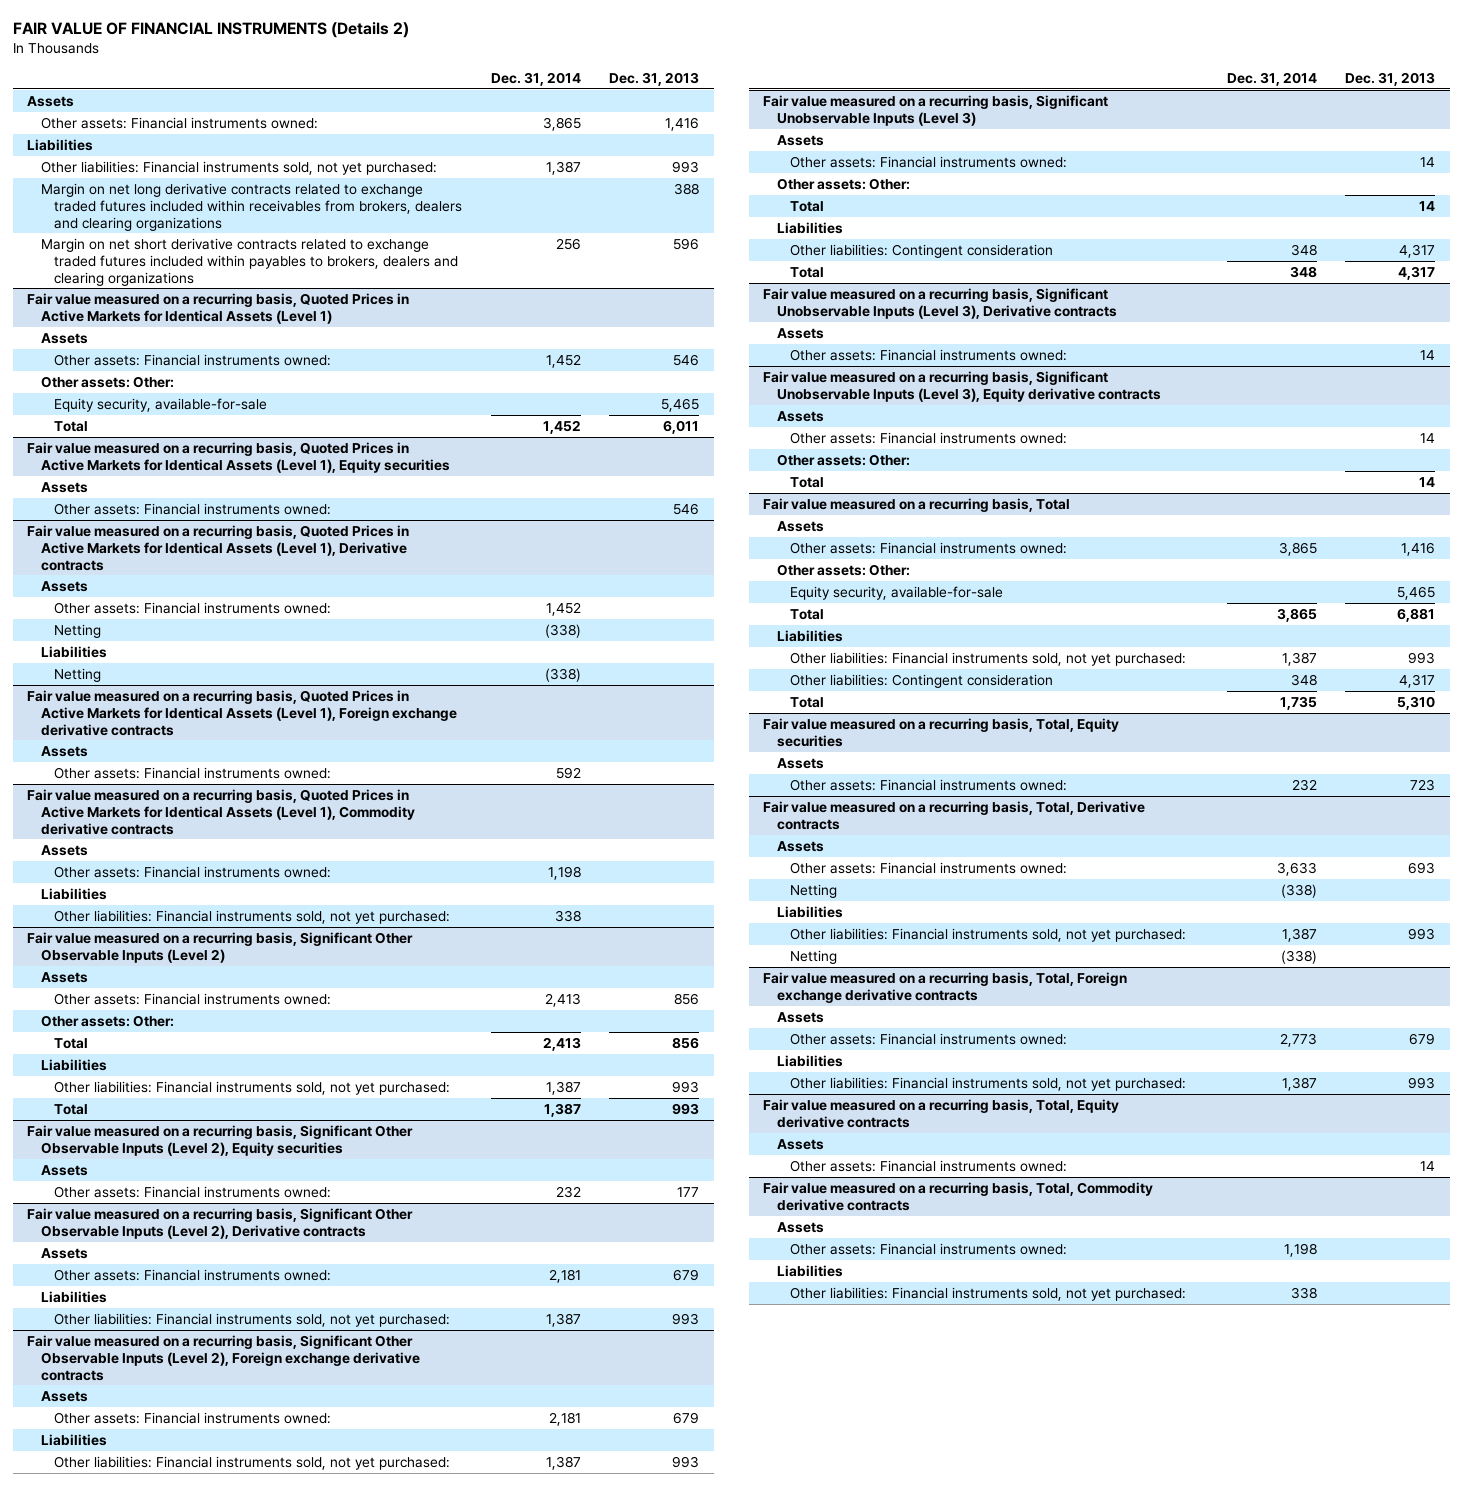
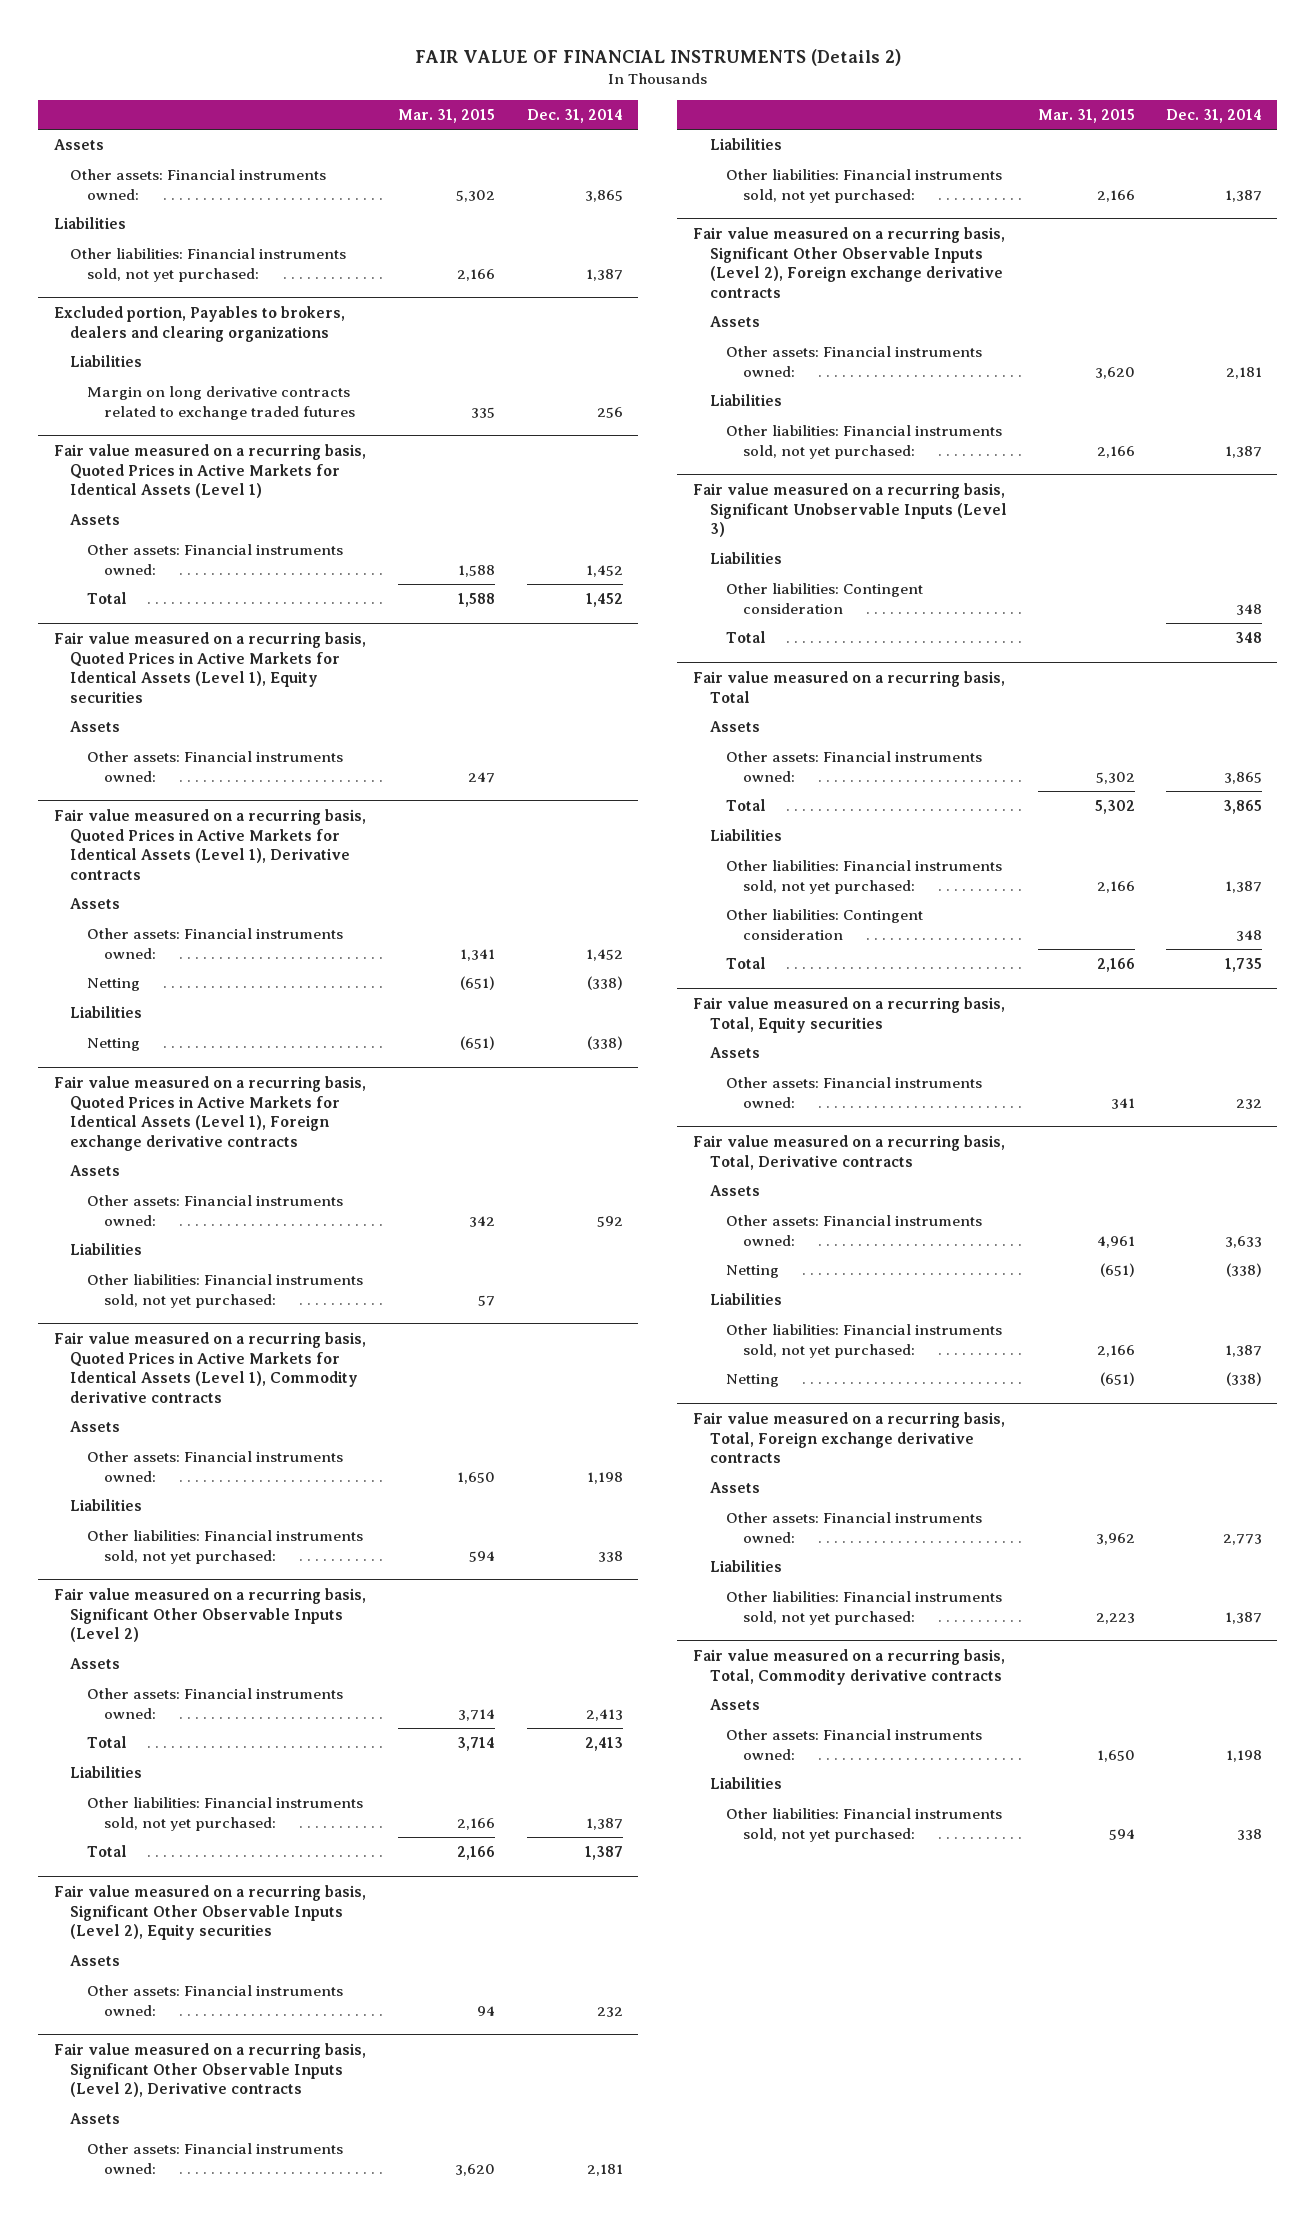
[609,71,700,86] Dec. 31, 2013 -> none
none -> [398,108,496,123] Mar. 31, 2015
[40,182,463,231] Margin on net long derivative contracts related to exchange traded futures included within receivables from brokers, dealers and clearing organizations -> none
none -> [53,306,345,342] Excluded portion, Payables to brokers, dealers and clearing organizations
none -> [70,355,143,368] Liabilities
[40,237,459,286] Margin on net short derivative contracts related to exchange traded futures included within payables to brokers, dealers and clearing organizations -> [87,386,355,420] Margin on long derivative contracts related to exchange traded futures
[40,375,174,388] Other assets: Other: -> none
[54,397,268,412] Equity security, available-for-sale -> none
none -> [70,1243,143,1256] Liabilities
none -> [87,1274,364,1308] Other liabilities: Financial instruments sold, not yet purchased:
[40,1014,174,1027] Other assets: Other: -> none
[776,134,824,146] Assets -> none
[790,155,1068,168] Other assets: Financial instruments owned: -> none
[776,177,910,190] Other assets: Other: -> none
[790,200,825,212] Total -> none
[762,287,1117,319] Fair value measured on a recurring basis, Significant Unobservable Inputs (Level 3), Derivative contracts -> none
[776,327,824,339] Assets -> none
[790,348,1068,361] Other assets: Financial instruments owned: -> none
[762,370,1161,402] Fair value measured on a recurring basis, Significant Unobservable Inputs (Level 3), Equity derivative contracts -> none
[776,410,824,422] Assets -> none
[790,431,1068,444] Other assets: Financial instruments owned: -> none
[776,453,910,466] Other assets: Other: -> none
[790,476,825,488] Total -> none
[776,563,910,576] Other assets: Other: -> none
[790,585,1004,600] Equity security, available-for-sale -> none
[762,1098,1119,1128] Fair value measured on a recurring basis, Total, Equity derivative contracts -> none
[776,1138,824,1150] Assets -> none
[790,1159,1068,1172] Other assets: Financial instruments owned: -> none

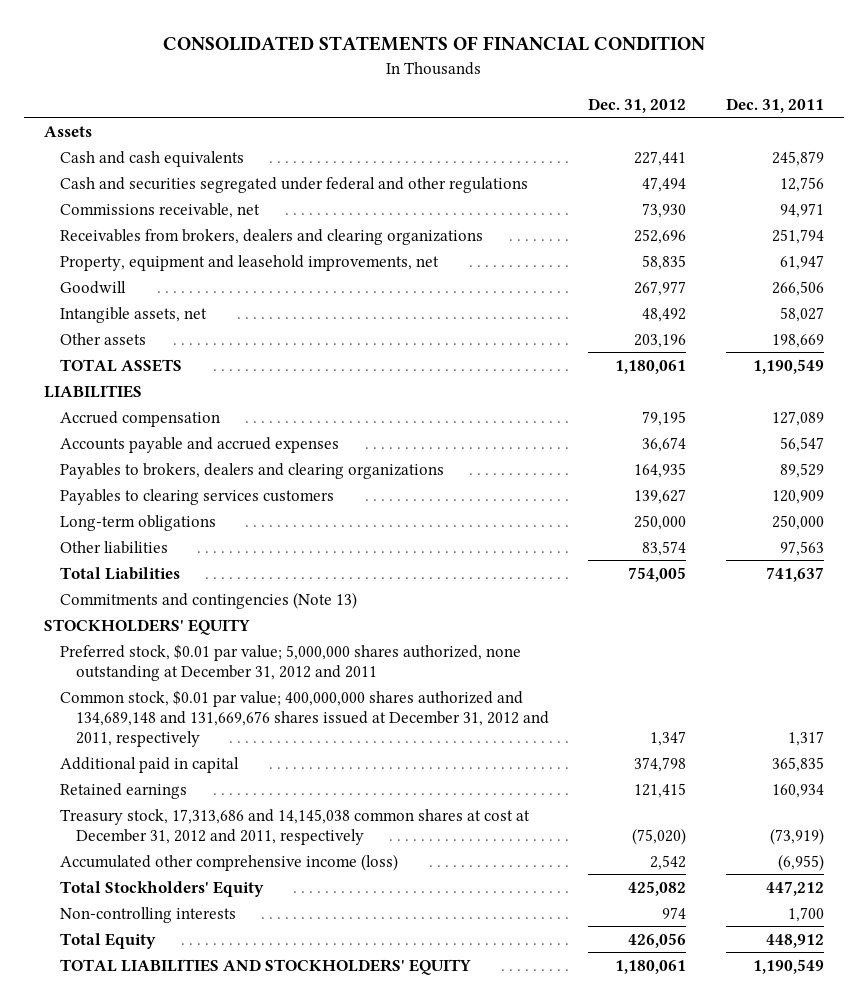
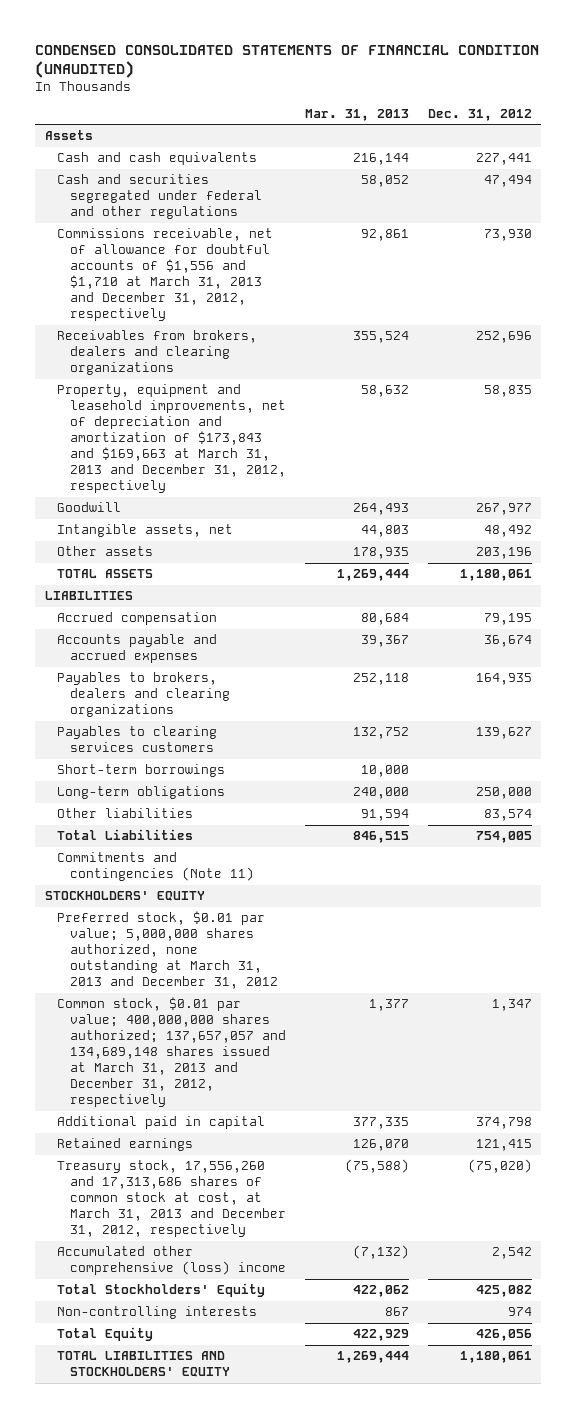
[162,36,706,52] CONSOLIDATED STATEMENTS OF FINANCIAL CONDITION -> [35,44,540,78] CONDENSED CONSOLIDATED STATEMENTS OF FINANCIAL CONDITION (UNAUDITED)
[725,97,824,113] Dec. 31, 2011 -> none
none -> [304,109,409,122] Mar. 31, 2013
[59,202,260,218] Commissions receivable, net -> [57,228,274,322] Commissions receivable, net of allowance for doubtful accounts of $1,556 and $1,710 at March 31, 2013 and December 31, 2012, respectively
[59,254,439,271] Property, equipment and leasehold improvements, net -> [57,384,287,494] Property, equipment and leasehold improvements, net of depreciation and amortization of $173,843 and $169,663 at March 31, 2013 and December 31, 2012, respectively
none -> [57,764,226,778] Short-term borrowings
[59,591,357,609] Commitments and contingencies (Note 13) -> [57,852,255,882] Commitments and contingencies (Note 11)
[59,643,521,681] Preferred stock, $0.01 par value; 5,000,000 shares authorized, none outstanding at December 31, 2012 and 2011 -> [57,911,279,990] Preferred stock, $0.01 par value; 5,000,000 shares authorized, none outstanding at March 31, 2013 and December 31, 2012
[59,689,549,747] Common stock, $0.01 par value; 400,000,000 shares authorized and 134,689,148 and 131,669,676 shares issued at December 31, 2012 and 2011, respectively -> [57,997,287,1108] Common stock, $0.01 par value; 400,000,000 shares authorized; 137,657,057 and 134,689,148 shares issued at March 31, 2013 and December 31, 2012, respectively
[59,808,530,845] Treasury stock, 17,313,686 and 14,145,038 common shares at cost at December 31, 2012 and 2011, respectively -> [57,1160,287,1238] Treasury stock, 17,556,260 and 17,313,686 shares of common stock at cost, at March 31, 2013 and December 31, 2012, respectively
[59,853,398,871] Accumulated other comprehensive income (loss) -> [57,1246,287,1276] Accumulated other comprehensive (loss) income

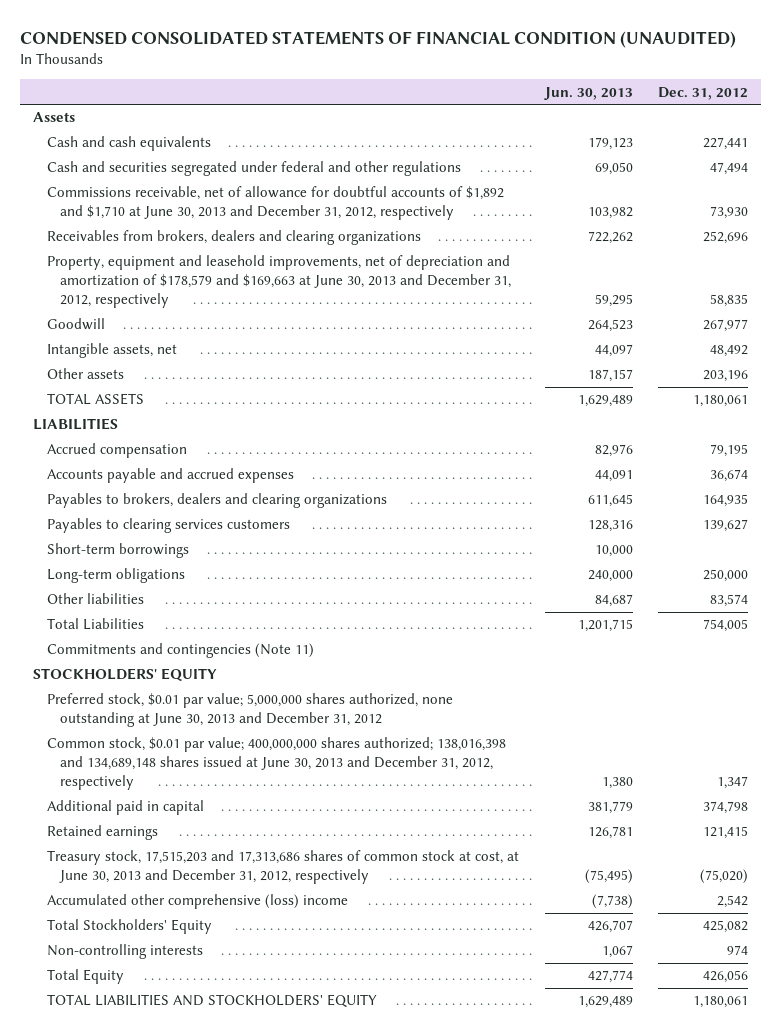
[304,109,409,122] Mar. 31, 2013 -> none
none -> [543,86,633,100] Jun. 30, 2013
[57,228,274,322] Commissions receivable, net of allowance for doubtful accounts of $1,556 and $1,710 at March 31, 2013 and December 31, 2012, respectively -> [46,186,504,221] Commissions receivable, net of allowance for doubtful accounts of $1,892 and $1,710 at June 30, 2013 and December 31, 2012, respectively
[57,384,287,494] Property, equipment and leasehold improvements, net of depreciation and amortization of $173,843 and $169,663 at March 31, 2013 and December 31, 2012, respectively -> [46,255,512,309] Property, equipment and leasehold improvements, net of depreciation and amortization of $178,579 and $169,663 at June 30, 2013 and December 31, 2012, respectively
[57,911,279,990] Preferred stock, $0.01 par value; 5,000,000 shares authorized, none outstanding at March 31, 2013 and December 31, 2012 -> [46,693,453,728] Preferred stock, $0.01 par value; 5,000,000 shares authorized, none outstanding at June 30, 2013 and December 31, 2012
[57,997,287,1108] Common stock, $0.01 par value; 400,000,000 shares authorized; 137,657,057 and 134,689,148 shares issued at March 31, 2013 and December 31, 2012, respectively -> [46,737,506,791] Common stock, $0.01 par value; 400,000,000 shares authorized; 138,016,398 and 134,689,148 shares issued at June 30, 2013 and December 31, 2012, respectively
[57,1160,287,1238] Treasury stock, 17,556,260 and 17,313,686 shares of common stock at cost, at March 31, 2013 and December 31, 2012, respectively -> [46,850,519,885] Treasury stock, 17,515,203 and 17,313,686 shares of common stock at cost, at June 30, 2013 and December 31, 2012, respectively

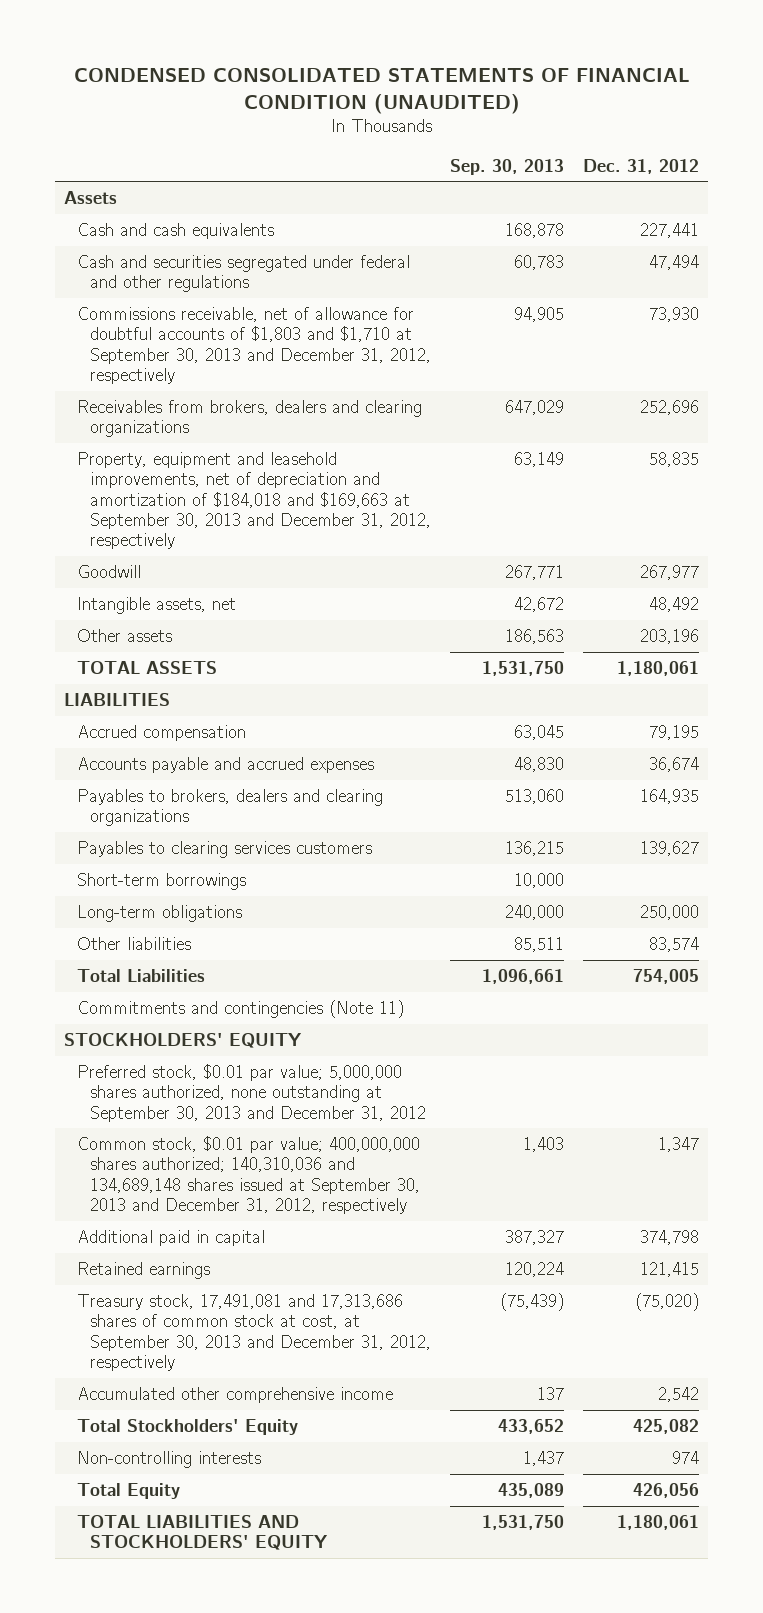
[543,86,633,100] Jun. 30, 2013 -> none
none -> [449,158,564,175] Sep. 30, 2013
[46,186,504,221] Commissions receivable, net of allowance for doubtful accounts of $1,892 and $1,710 at June 30, 2013 and December 31, 2012, respectively -> [77,306,431,384] Commissions receivable, net of allowance for doubtful accounts of $1,803 and $1,710 at September 30, 2013 and December 31, 2012, respectively
[46,255,512,309] Property, equipment and leasehold improvements, net of depreciation and amortization of $178,579 and $169,663 at June 30, 2013 and December 31, 2012, respectively -> [77,451,431,550] Property, equipment and leasehold improvements, net of depreciation and amortization of $184,018 and $169,663 at September 30, 2013 and December 31, 2012, respectively
[46,693,453,728] Preferred stock, $0.01 par value; 5,000,000 shares authorized, none outstanding at June 30, 2013 and December 31, 2012 -> [77,1063,426,1122] Preferred stock, $0.01 par value; 5,000,000 shares authorized, none outstanding at September 30, 2013 and December 31, 2012
[46,737,506,791] Common stock, $0.01 par value; 400,000,000 shares authorized; 138,016,398 and 134,689,148 shares issued at June 30, 2013 and December 31, 2012, respectively -> [77,1135,421,1214] Common stock, $0.01 par value; 400,000,000 shares authorized; 140,310,036 and 134,689,148 shares issued at September 30, 2013 and December 31, 2012, respectively
[46,850,519,885] Treasury stock, 17,515,203 and 17,313,686 shares of common stock at cost, at June 30, 2013 and December 31, 2012, respectively -> [77,1293,431,1371] Treasury stock, 17,491,081 and 17,313,686 shares of common stock at cost, at September 30, 2013 and December 31, 2012, respectively
[46,894,348,910] Accumulated other comprehensive (loss) income -> [77,1386,394,1403] Accumulated other comprehensive income

